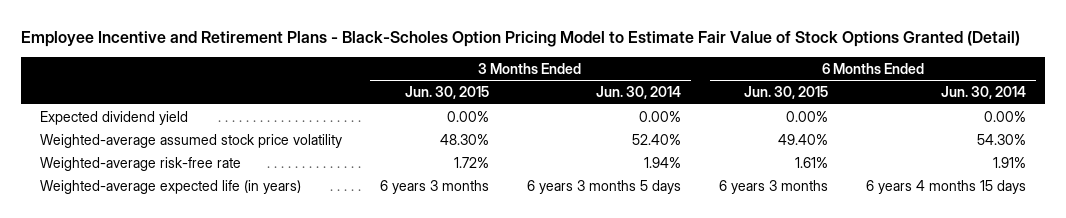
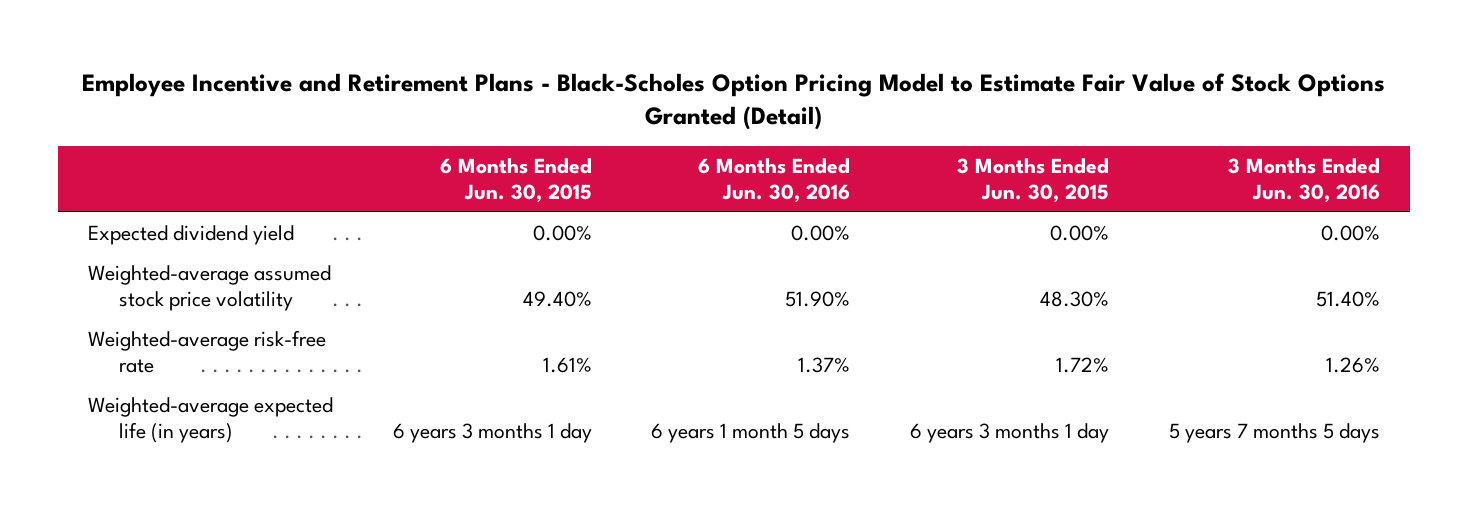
[595,85,681,99] Jun. 30, 2014 -> none
[941,85,1027,99] Jun. 30, 2014 -> none
none -> [698,158,851,203] 6 Months Ended Jun. 30, 2016
none -> [1228,158,1381,203] 3 Months Ended Jun. 30, 2016
[379,179,489,194] 6 years 3 months -> [910,422,1110,443] 6 years 3 months 1 day
[719,179,829,194] 6 years 3 months -> [392,422,592,443] 6 years 3 months 1 day

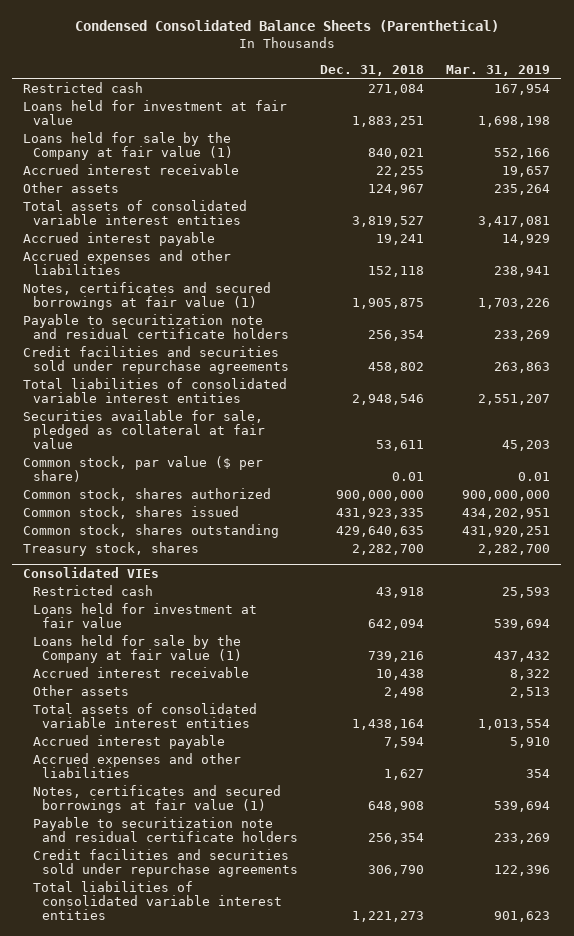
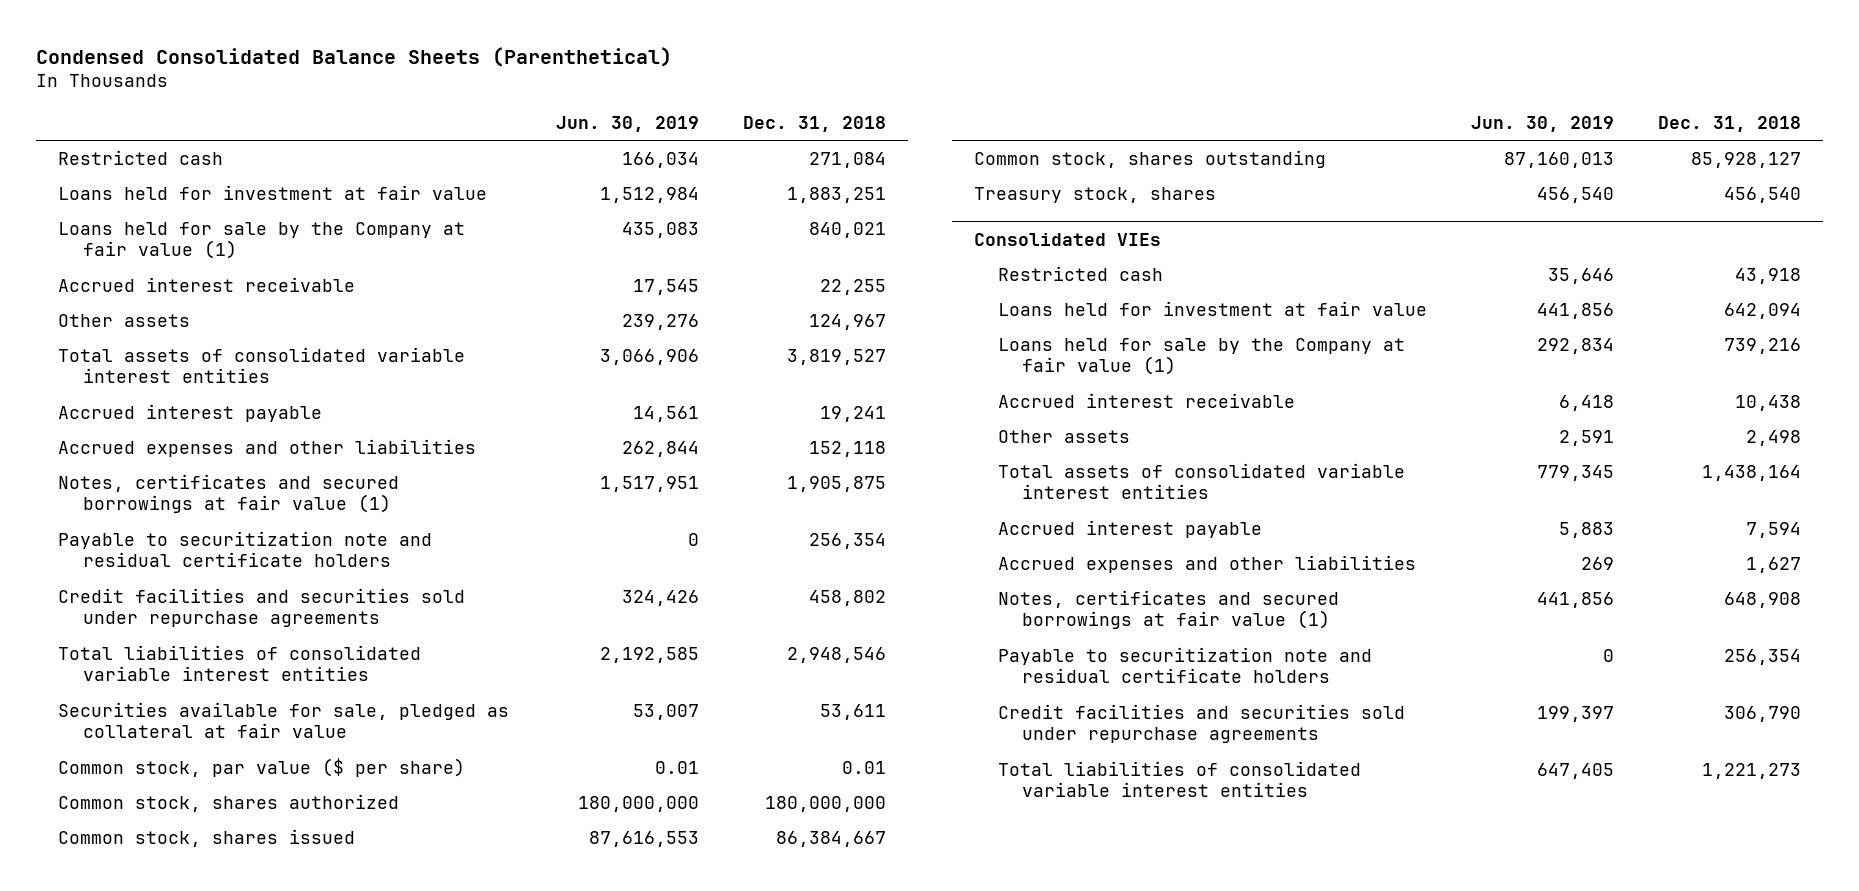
[446,64,551,76] Mar. 31, 2019 -> none
none -> [555,115,699,132] Jun. 30, 2019
[336,489,425,501] 900,000,000 -> [764,795,886,812] 180,000,000
[336,507,425,519] 431,923,335 -> [775,830,886,847] 86,384,667
[336,525,425,537] 429,640,635 -> [1691,151,1802,168] 85,928,127
[352,543,425,555] 2,282,700 -> [1724,186,1802,203] 456,540

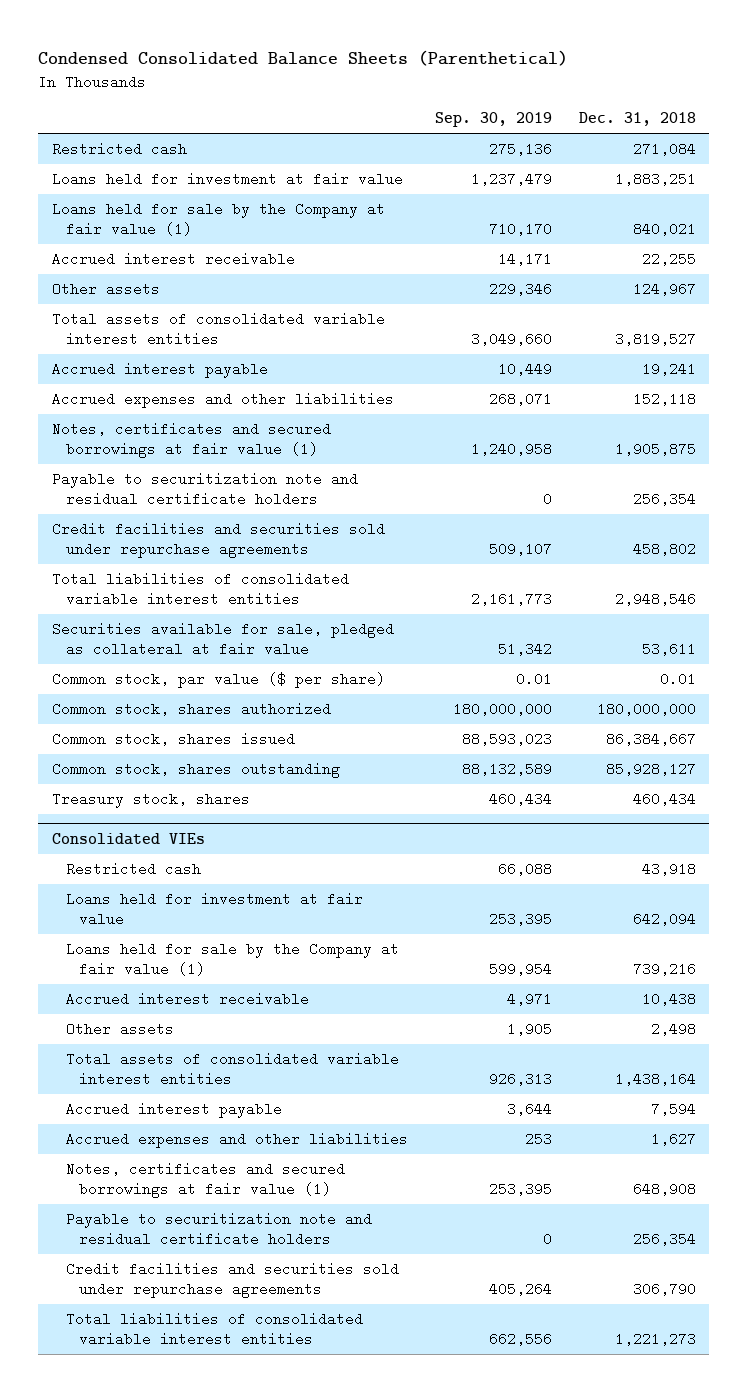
[555,115,699,132] Jun. 30, 2019 -> none
none -> [434,112,552,128] Sep. 30, 2019
[1724,186,1802,203] 456,540 -> [632,792,696,807] 460,434

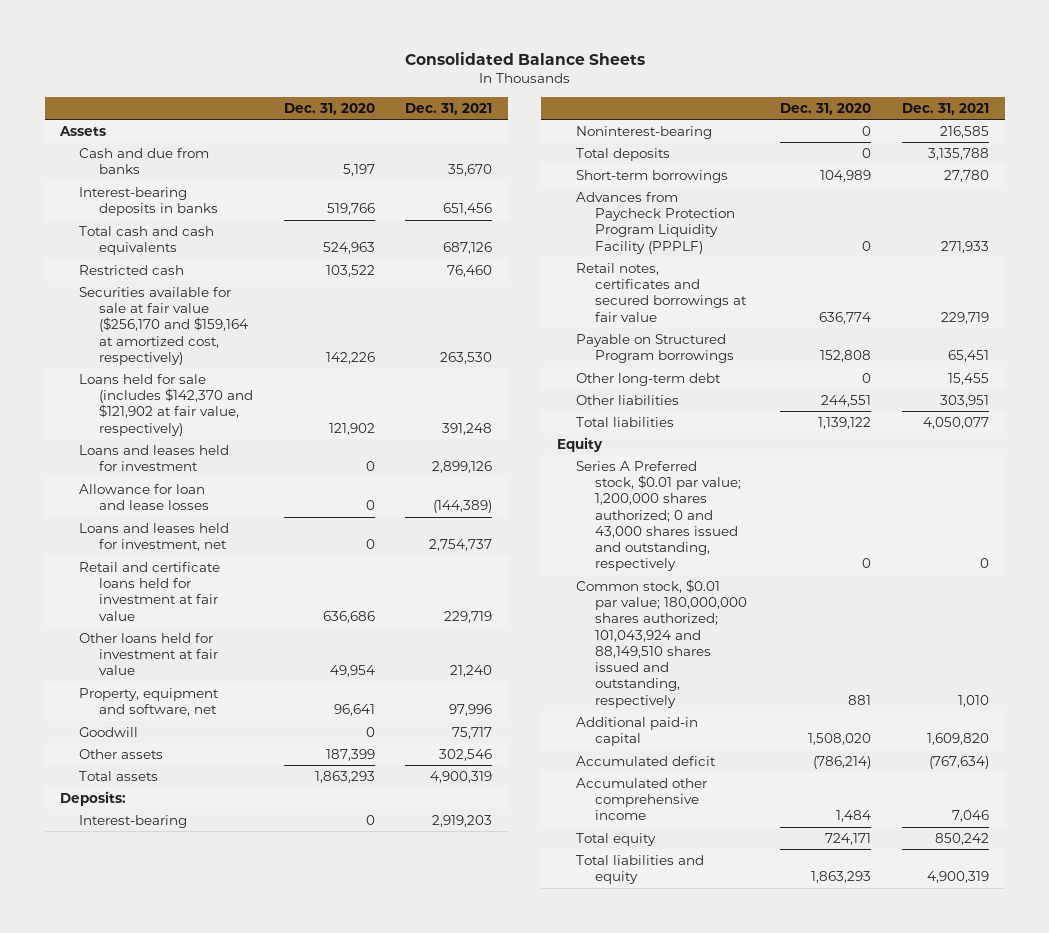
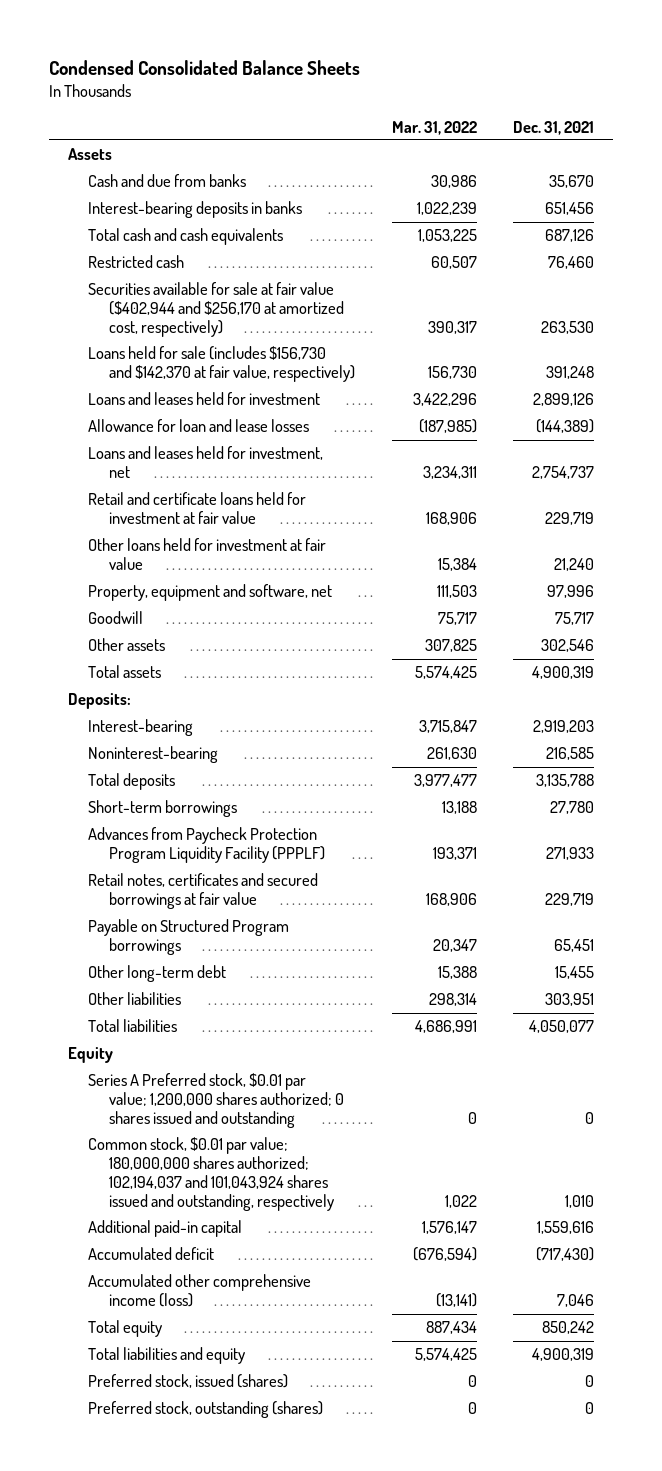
[404,52,645,66] Consolidated Balance Sheets -> [49,59,361,75] Condensed Consolidated Balance Sheets
[283,102,375,115] Dec. 31, 2020 -> none
none -> [391,120,477,135] Mar. 31, 2022
[79,286,248,365] Securities available for sale at fair value ($256,170 and $159,164 at amortized cost, respectively) -> [88,282,344,338] Securities available for sale at fair value ($402,944 and $256,170 at amortized cost, respectively)
[79,373,253,436] Loans held for sale (includes $142,370 and $121,902 at fair value, respectively) -> [88,346,355,383] Loans held for sale (includes $156,730 and $142,370 at fair value, respectively)
[576,460,742,572] Series A Preferred stock, $0.01 par value; 1,200,000 shares authorized; 0 and 43,000 shares issued and outstanding, respectively -> [88,1073,344,1129] Series A Preferred stock, $0.01 par value; 1,200,000 shares authorized; 0 shares issued and outstanding
[576,578,748,708] Common stock, $0.01 par value; 180,000,000 shares authorized; 101,043,924 and 88,149,510 shares issued and outstanding, respectively -> [88,1137,334,1212] Common stock, $0.01 par value; 180,000,000 shares authorized; 102,194,037 and 101,043,924 shares issued and outstanding, respectively
[927,733,990,746] 1,609,820 -> [537,1221,595,1235] 1,559,616
[929,755,990,769] (767,634) -> [536,1247,595,1262] (717,430)
[576,777,708,821] Accumulated other comprehensive income -> [88,1274,312,1308] Accumulated other comprehensive income (loss)
none -> [88,1374,289,1389] Preferred stock, issued (shares)
none -> [88,1401,324,1419] Preferred stock, outstanding (shares)

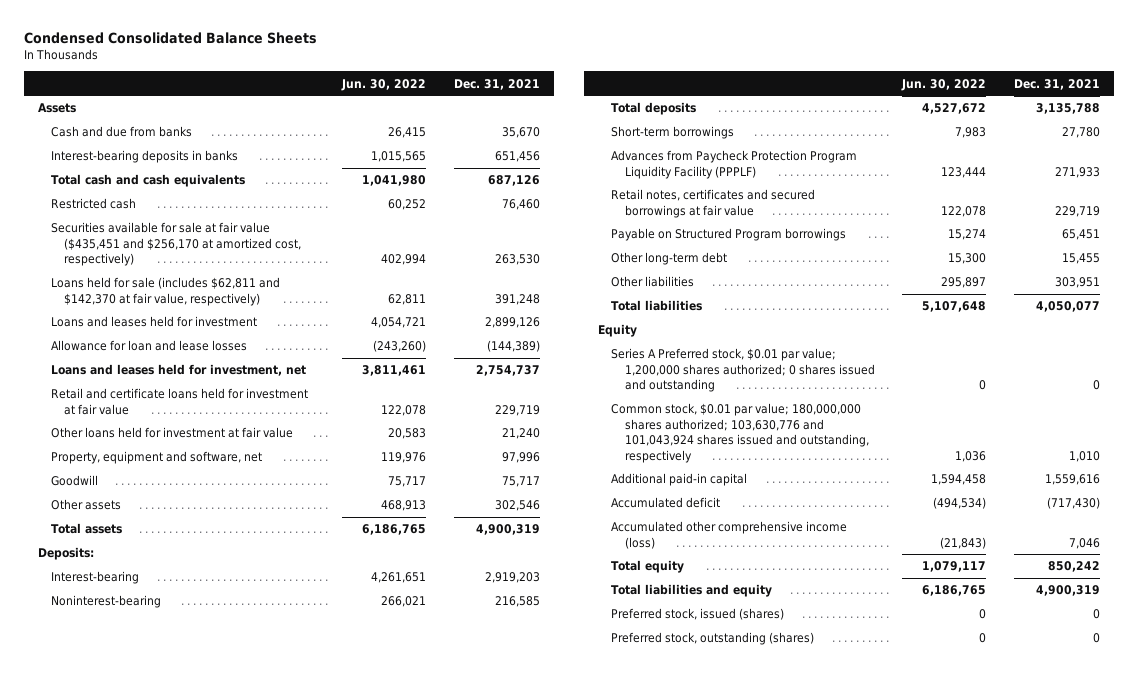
[391,120,477,135] Mar. 31, 2022 -> none
none -> [341,78,427,91] Jun. 30, 2022
[88,282,344,338] Securities available for sale at fair value ($402,944 and $256,170 at amortized cost, respectively) -> [51,222,302,267] Securities available for sale at fair value ($435,451 and $256,170 at amortized cost, respectively)
[88,346,355,383] Loans held for sale (includes $156,730 and $142,370 at fair value, respectively) -> [51,277,281,306] Loans held for sale (includes $62,811 and $142,370 at fair value, respectively)
[88,1137,334,1212] Common stock, $0.01 par value; 180,000,000 shares authorized; 102,194,037 and 101,043,924 shares issued and outstanding, respectively -> [611,403,869,463] Common stock, $0.01 par value; 180,000,000 shares authorized; 103,630,776 and 101,043,924 shares issued and outstanding, respectively

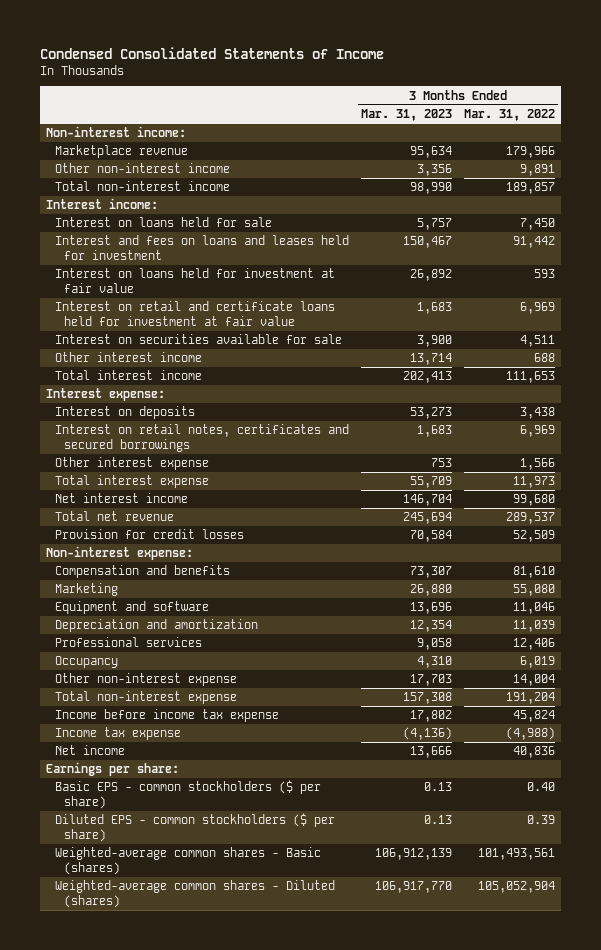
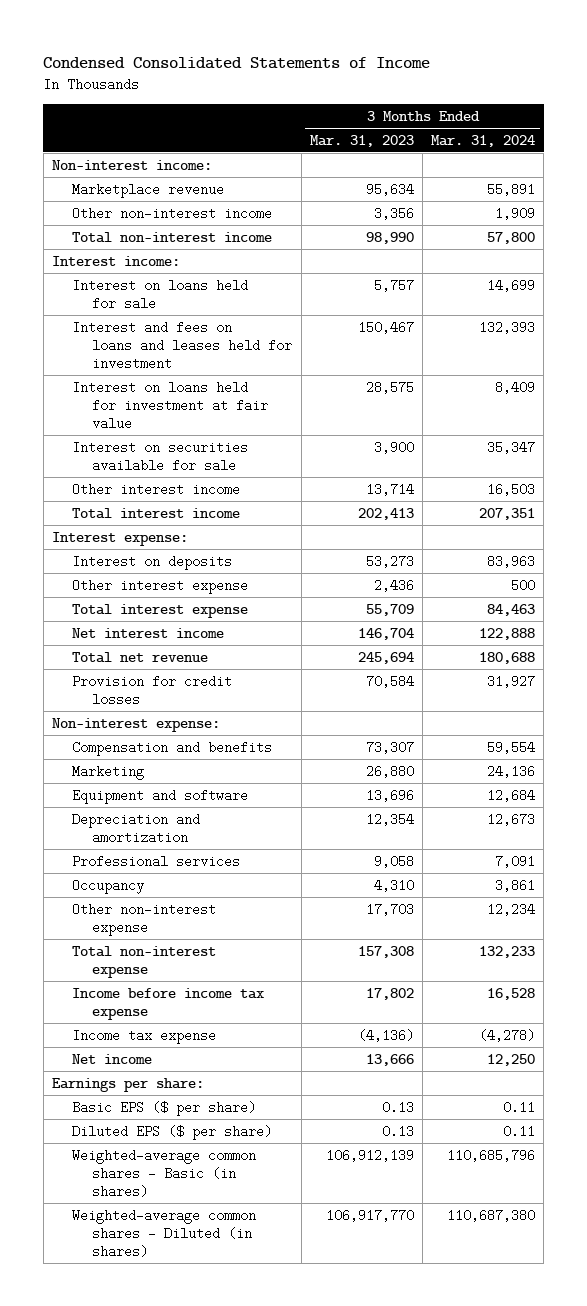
[463,109,555,122] Mar. 31, 2022 -> none
none -> [431,134,536,147] Mar. 31, 2024
[55,301,336,326] Interest on retail and certificate loans held for investment at fair value -> none
[409,269,452,282] 26,892 -> [365,380,414,394] 28,575
[55,424,350,452] Interest on retail notes, certificates and secured borrowings -> none
[430,458,452,468] 753 -> [373,578,414,592] 2,436
[55,780,322,809] Basic EPS - common stockholders ($ per share) -> [72,1100,257,1116] Basic EPS ($ per share)
[55,813,336,842] Diluted EPS - common stockholders ($ per share) -> [72,1124,273,1140] Diluted EPS ($ per share)
[55,847,322,875] Weighted-average common shares - Basic (shares) -> [72,1148,257,1199] Weighted-average common shares - Basic (in shares)
[55,880,336,908] Weighted-average common shares - Diluted (shares) -> [72,1208,257,1259] Weighted-average common shares - Diluted (in shares)

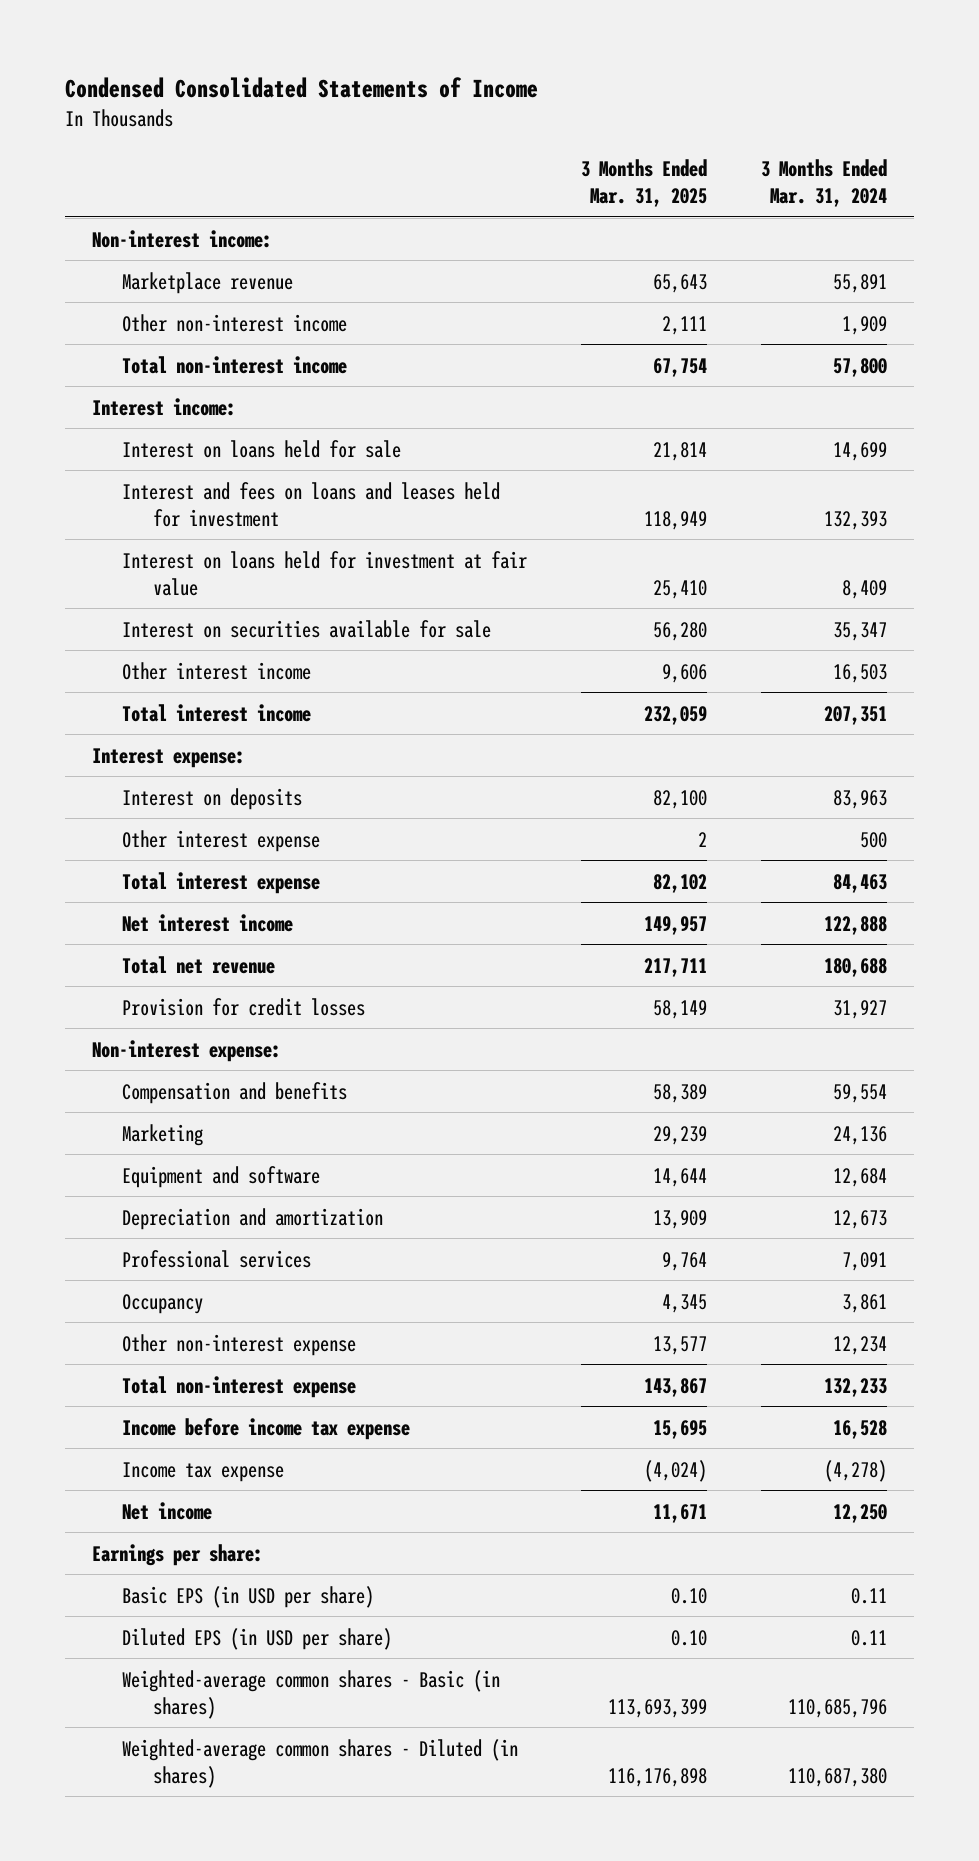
[309,134,414,147] Mar. 31, 2023 -> none
none -> [581,158,708,207] 3 Months Ended Mar. 31, 2025
[72,1100,257,1116] Basic EPS ($ per share) -> [122,1585,375,1608] Basic EPS (in USD per share)
[72,1124,273,1140] Diluted EPS ($ per share) -> [122,1627,393,1650] Diluted EPS (in USD per share)

